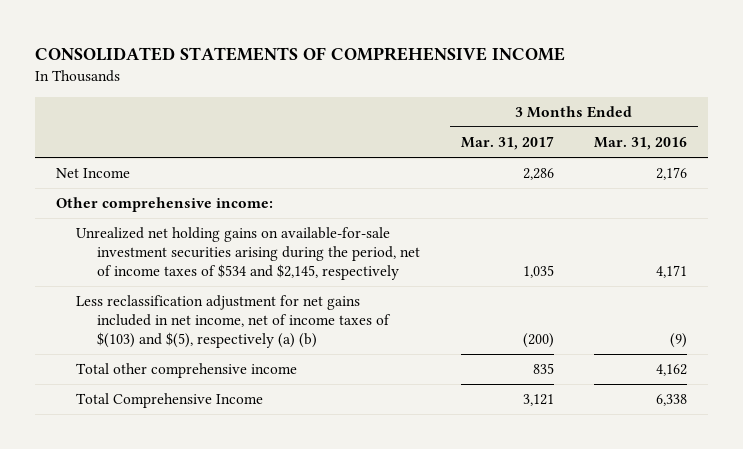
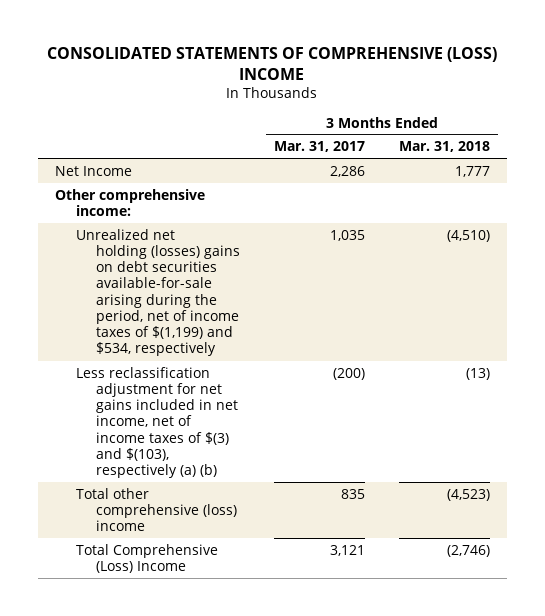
[35,46,566,61] CONSOLIDATED STATEMENTS OF COMPREHENSIVE INCOME -> [47,46,498,80] CONSOLIDATED STATEMENTS OF COMPREHENSIVE (LOSS) INCOME
[594,137,688,151] Mar. 31, 2016 -> none
none -> [398,141,490,153] Mar. 31, 2018
[76,227,420,281] Unrealized net holding gains on available-for-sale investment securities arising during the period, net of income taxes of $534 and $2,145, respectively -> [75,228,241,357] Unrealized net holding (losses) gains on debt securities available-for-sale arising during the period, net of income taxes of $(1,199) and $534, respectively
[76,295,391,349] Less reclassification adjustment for net gains included in net income, net of income taxes of $(103) and $(5), respectively (a) (b) -> [75,366,239,479] Less reclassification adjustment for net gains included in net income, net of income taxes of $(3) and $(103), respectively (a) (b)
[76,363,298,379] Total other comprehensive income -> [75,487,238,532] Total other comprehensive (loss) income
[76,393,264,409] Total Comprehensive Income -> [75,543,218,573] Total Comprehensive (Loss) Income

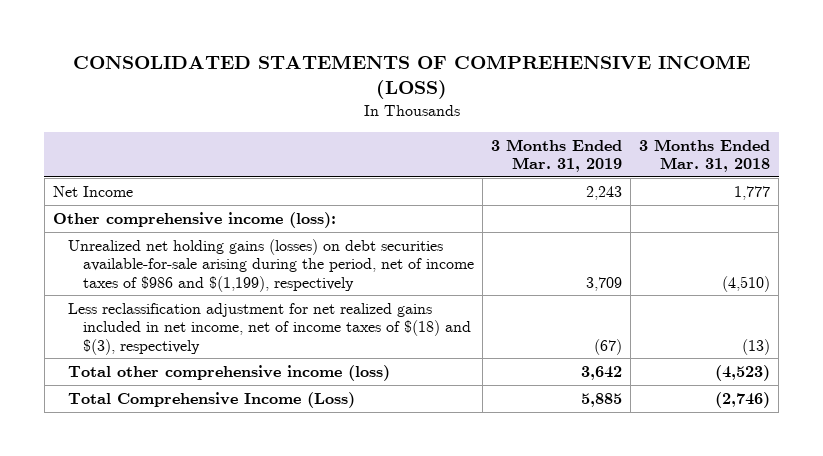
[47,46,498,80] CONSOLIDATED STATEMENTS OF COMPREHENSIVE (LOSS) INCOME -> [72,55,750,100] CONSOLIDATED STATEMENTS OF COMPREHENSIVE INCOME (LOSS)
[274,141,366,153] Mar. 31, 2017 -> none
none -> [491,138,623,172] 3 Months Ended Mar. 31, 2019
[54,188,205,216] Other comprehensive income: -> [52,211,336,228] Other comprehensive income (loss):
[75,228,241,357] Unrealized net holding (losses) gains on debt securities available-for-sale arising during the period, net of income taxes of $(1,199) and $534, respectively -> [68,238,475,292] Unrealized net holding gains (losses) on debt securities available-for-sale arising during the period, net of income taxes of $986 and $(1,199), respectively
[75,366,239,479] Less reclassification adjustment for net gains included in net income, net of income taxes of $(3) and $(103), respectively (a) (b) -> [68,302,472,355] Less reclassification adjustment for net realized gains included in net income, net of income taxes of $(18) and $(3), respectively
[75,487,238,532] Total other comprehensive (loss) income -> [68,364,391,381] Total other comprehensive income (loss)
[75,543,218,573] Total Comprehensive (Loss) Income -> [68,391,356,408] Total Comprehensive Income (Loss)

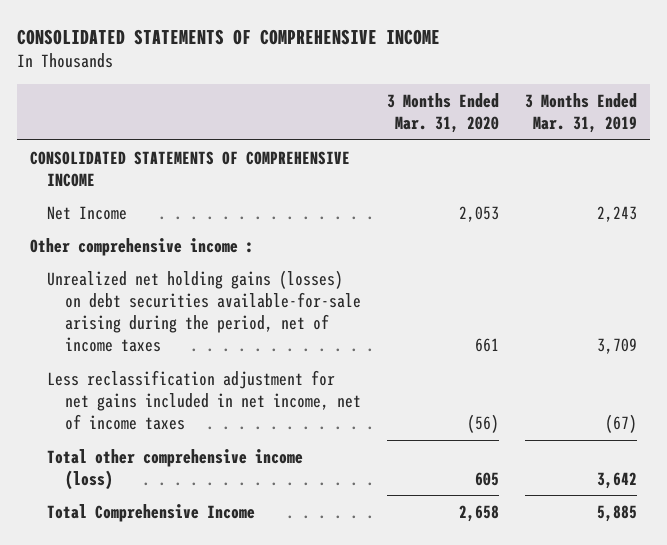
[72,55,750,100] CONSOLIDATED STATEMENTS OF COMPREHENSIVE INCOME (LOSS) -> [16,28,440,45] CONSOLIDATED STATEMENTS OF COMPREHENSIVE INCOME
[639,138,771,172] 3 Months Ended Mar. 31, 2018 -> none
none -> [386,93,499,134] 3 Months Ended Mar. 31, 2020
none -> [29,150,350,187] CONSOLIDATED STATEMENTS OF COMPREHENSIVE INCOME
[52,211,336,228] Other comprehensive income (loss): -> [29,237,254,256] Other comprehensive income :
[68,238,475,292] Unrealized net holding gains (losses) on debt securities available-for-sale arising during the period, net of income taxes of $986 and $(1,199), respectively -> [47,269,361,353] Unrealized net holding gains (losses) on debt securities available-for-sale arising during the period, net of income taxes
[68,302,472,355] Less reclassification adjustment for net realized gains included in net income, net of income taxes of $(18) and $(3), respectively -> [47,369,361,431] Less reclassification adjustment for net gains included in net income, net of income taxes
[68,391,356,408] Total Comprehensive Income (Loss) -> [47,503,256,522] Total Comprehensive Income

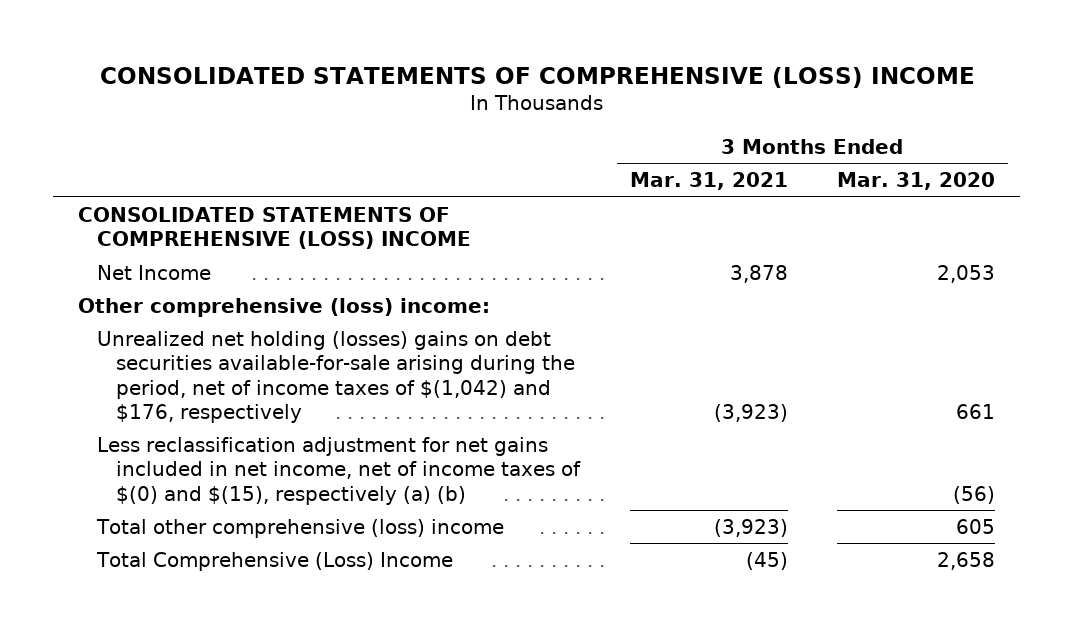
[16,28,440,45] CONSOLIDATED STATEMENTS OF COMPREHENSIVE INCOME -> [99,66,975,88] CONSOLIDATED STATEMENTS OF COMPREHENSIVE (LOSS) INCOME
[525,93,638,134] 3 Months Ended Mar. 31, 2019 -> none
none -> [629,172,788,191] Mar. 31, 2021
[29,150,350,187] CONSOLIDATED STATEMENTS OF COMPREHENSIVE INCOME -> [77,206,471,250] CONSOLIDATED STATEMENTS OF COMPREHENSIVE (LOSS) INCOME
[29,237,254,256] Other comprehensive income : -> [77,297,490,317] Other comprehensive (loss) income:
[47,269,361,353] Unrealized net holding gains (losses) on debt securities available-for-sale arising during the period, net of income taxes -> [96,330,575,423] Unrealized net holding (losses) gains on debt securities available-for-sale arising during the period, net of income taxes of $(1,042) and $176, respectively
[47,369,361,431] Less reclassification adjustment for net gains included in net income, net of income taxes -> [96,436,581,505] Less reclassification adjustment for net gains included in net income, net of income taxes of $(0) and $(15), respectively (a) (b)
[47,448,304,490] Total other comprehensive income (loss) -> [95,518,504,538] Total other comprehensive (loss) income
[47,503,256,522] Total Comprehensive Income -> [95,551,453,571] Total Comprehensive (Loss) Income

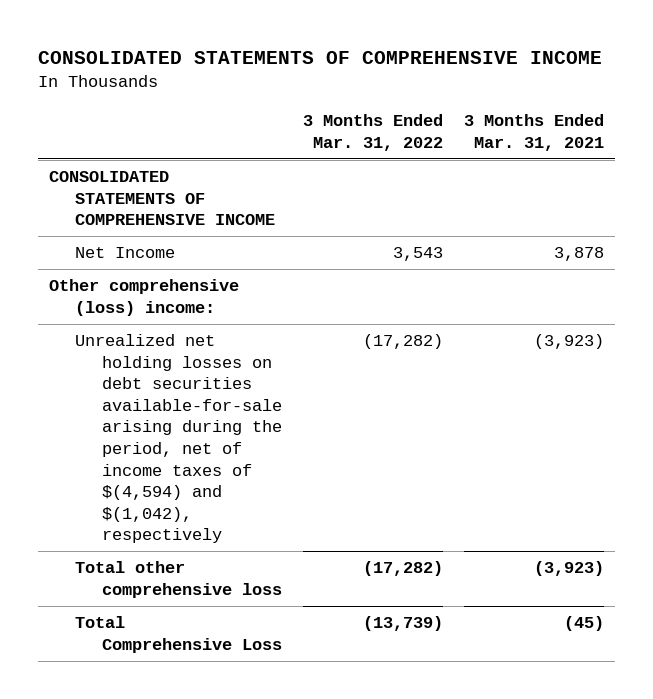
[99,66,975,88] CONSOLIDATED STATEMENTS OF COMPREHENSIVE (LOSS) INCOME -> [38,51,603,65] CONSOLIDATED STATEMENTS OF COMPREHENSIVE INCOME
[837,172,996,191] Mar. 31, 2020 -> none
none -> [303,114,444,151] 3 Months Ended Mar. 31, 2022
[77,206,471,250] CONSOLIDATED STATEMENTS OF COMPREHENSIVE (LOSS) INCOME -> [48,171,276,226] CONSOLIDATED STATEMENTS OF COMPREHENSIVE INCOME
[96,436,581,505] Less reclassification adjustment for net gains included in net income, net of income taxes of $(0) and $(15), respectively (a) (b) -> none
[96,330,575,423] Unrealized net holding (losses) gains on debt securities available-for-sale arising during the period, net of income taxes of $(1,042) and $176, respectively -> [75,334,283,544] Unrealized net holding losses on debt securities available-for-sale arising during the period, net of income taxes of $(4,594) and $(1,042), respectively
[95,518,504,538] Total other comprehensive (loss) income -> [75,561,283,598] Total other comprehensive loss
[95,551,453,571] Total Comprehensive (Loss) Income -> [75,616,283,653] Total Comprehensive Loss

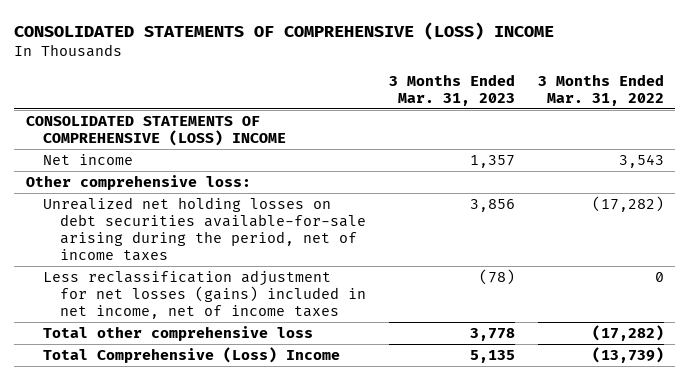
[38,51,603,65] CONSOLIDATED STATEMENTS OF COMPREHENSIVE INCOME -> [14,21,555,40] CONSOLIDATED STATEMENTS OF COMPREHENSIVE (LOSS) INCOME
[464,114,605,151] 3 Months Ended Mar. 31, 2021 -> none
none -> [388,73,515,107] 3 Months Ended Mar. 31, 2023
[48,171,276,226] CONSOLIDATED STATEMENTS OF COMPREHENSIVE INCOME -> [25,115,286,146] CONSOLIDATED STATEMENTS OF COMPREHENSIVE (LOSS) INCOME
[75,247,176,259] Net Income -> [42,153,133,165] Net income
[48,279,239,316] Other comprehensive (loss) income: -> [25,174,251,190] Other comprehensive loss:
[75,334,283,544] Unrealized net holding losses on debt securities available-for-sale arising during the period, net of income taxes of $(4,594) and $(1,042), respectively -> [42,196,366,262] Unrealized net holding losses on debt securities available-for-sale arising during the period, net of income taxes
none -> [42,269,366,320] Less reclassification adjustment for net losses (gains) included in net income, net of income taxes
[75,616,283,653] Total Comprehensive Loss -> [42,346,340,363] Total Comprehensive (Loss) Income

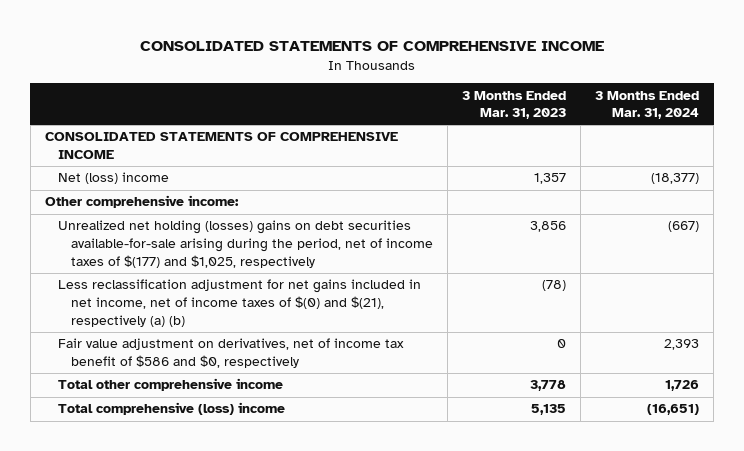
[14,21,555,40] CONSOLIDATED STATEMENTS OF COMPREHENSIVE (LOSS) INCOME -> [139,41,604,52] CONSOLIDATED STATEMENTS OF COMPREHENSIVE INCOME
[537,73,664,107] 3 Months Ended Mar. 31, 2022 -> none
none -> [595,90,700,120] 3 Months Ended Mar. 31, 2024
[25,115,286,146] CONSOLIDATED STATEMENTS OF COMPREHENSIVE (LOSS) INCOME -> [44,132,398,159] CONSOLIDATED STATEMENTS OF COMPREHENSIVE INCOME
[42,153,133,165] Net income -> [57,172,169,185] Net (loss) income
[25,174,251,190] Other comprehensive loss: -> [44,195,239,209] Other comprehensive income:
[42,196,366,262] Unrealized net holding losses on debt securities available-for-sale arising during the period, net of income taxes -> [57,220,434,268] Unrealized net holding (losses) gains on debt securities available-for-sale arising during the period, net of income taxes of $(177) and $1,025, respectively
[42,269,366,320] Less reclassification adjustment for net losses (gains) included in net income, net of income taxes -> [57,279,421,327] Less reclassification adjustment for net gains included in net income, net of income taxes of $(0) and $(21), respectively (a) (b)
none -> [57,338,404,368] Fair value adjustment on derivatives, net of income tax benefit of $586 and $0, respectively
[42,325,313,341] Total other comprehensive loss -> [57,378,283,392] Total other comprehensive income
[42,346,340,363] Total Comprehensive (Loss) Income -> [57,402,285,416] Total comprehensive (loss) income

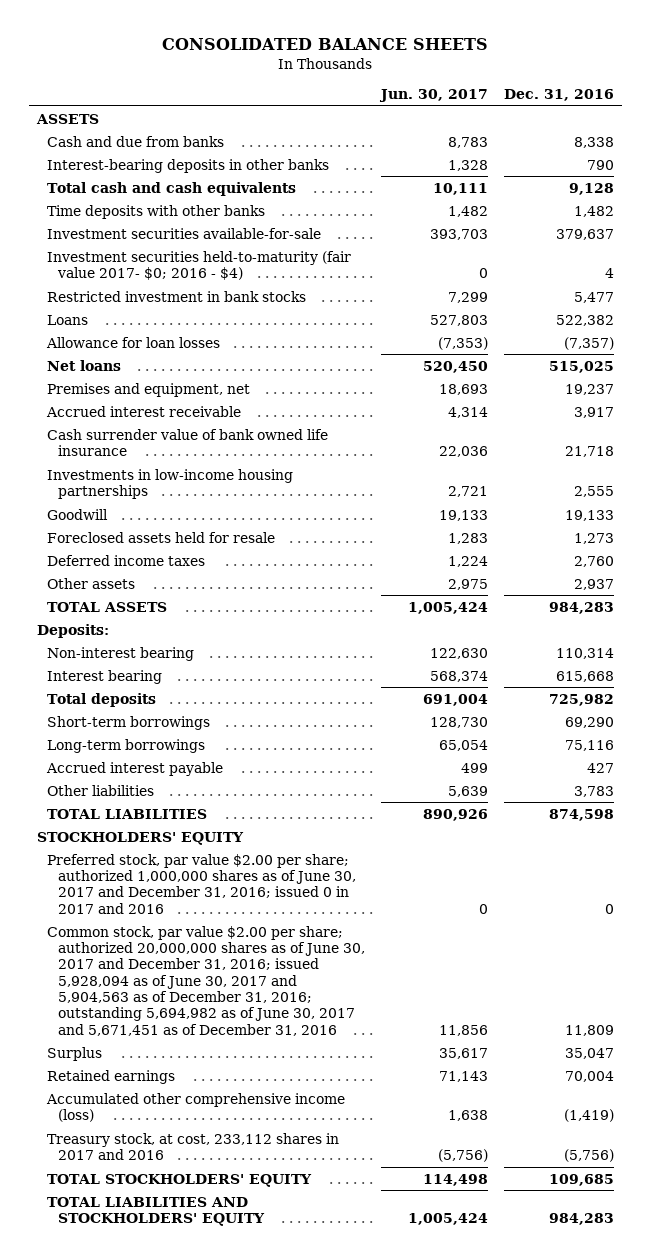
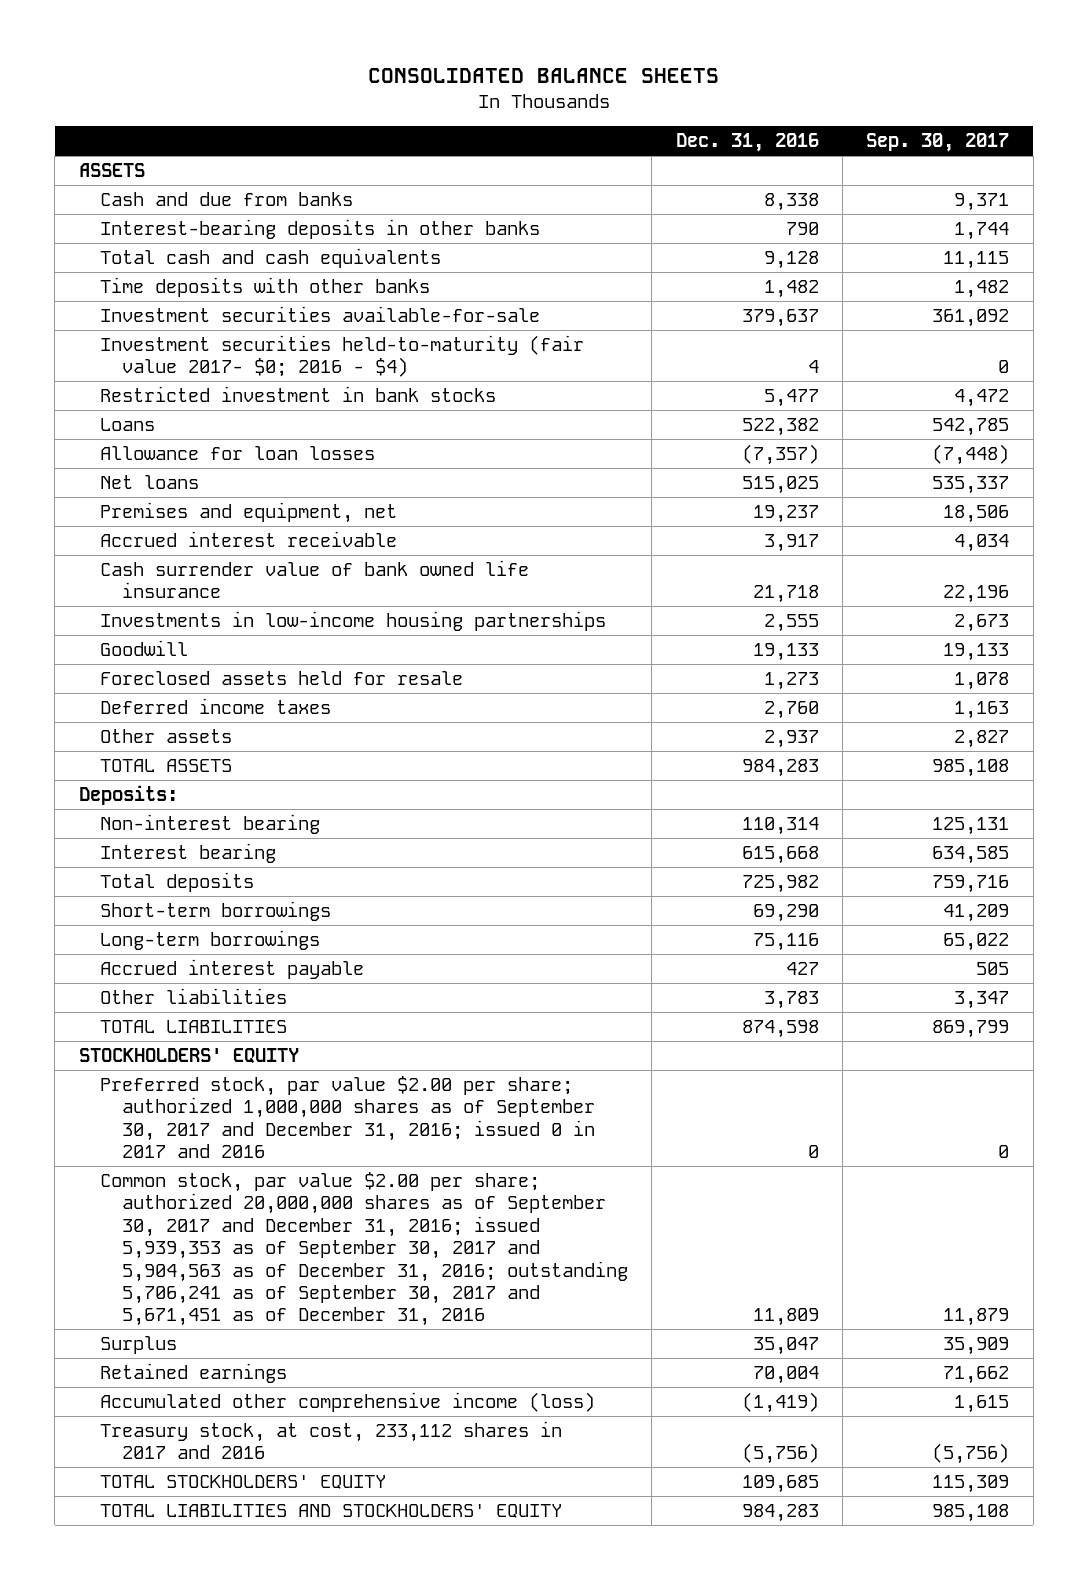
[378,89,488,103] Jun. 30, 2017 -> none
none -> [866,133,1010,153] Sep. 30, 2017
[47,853,356,914] Preferred stock, par value $2.00 per share; authorized 1,000,000 shares as of June 30, 2017 and December 31, 2016; issued 0 in 2017 and 2016 -> [100,1075,595,1159] Preferred stock, par value $2.00 per share; authorized 1,000,000 shares as of September 30, 2017 and December 31, 2016; issued 0 in 2017 and 2016
[47,925,365,1036] Common stock, par value $2.00 per share; authorized 20,000,000 shares as of June 30, 2017 and December 31, 2016; issued 5,928,094 as of June 30, 2017 and 5,904,563 as of December 31, 2016; outstanding 5,694,982 as of June 30, 2017 and 5,671,451 as of December 31, 2016 -> [100,1171,628,1327] Common stock, par value $2.00 per share; authorized 20,000,000 shares as of September 30, 2017 and December 31, 2016; issued 5,939,353 as of September 30, 2017 and 5,904,563 as of December 31, 2016; outstanding 5,706,241 as of September 30, 2017 and 5,671,451 as of December 31, 2016

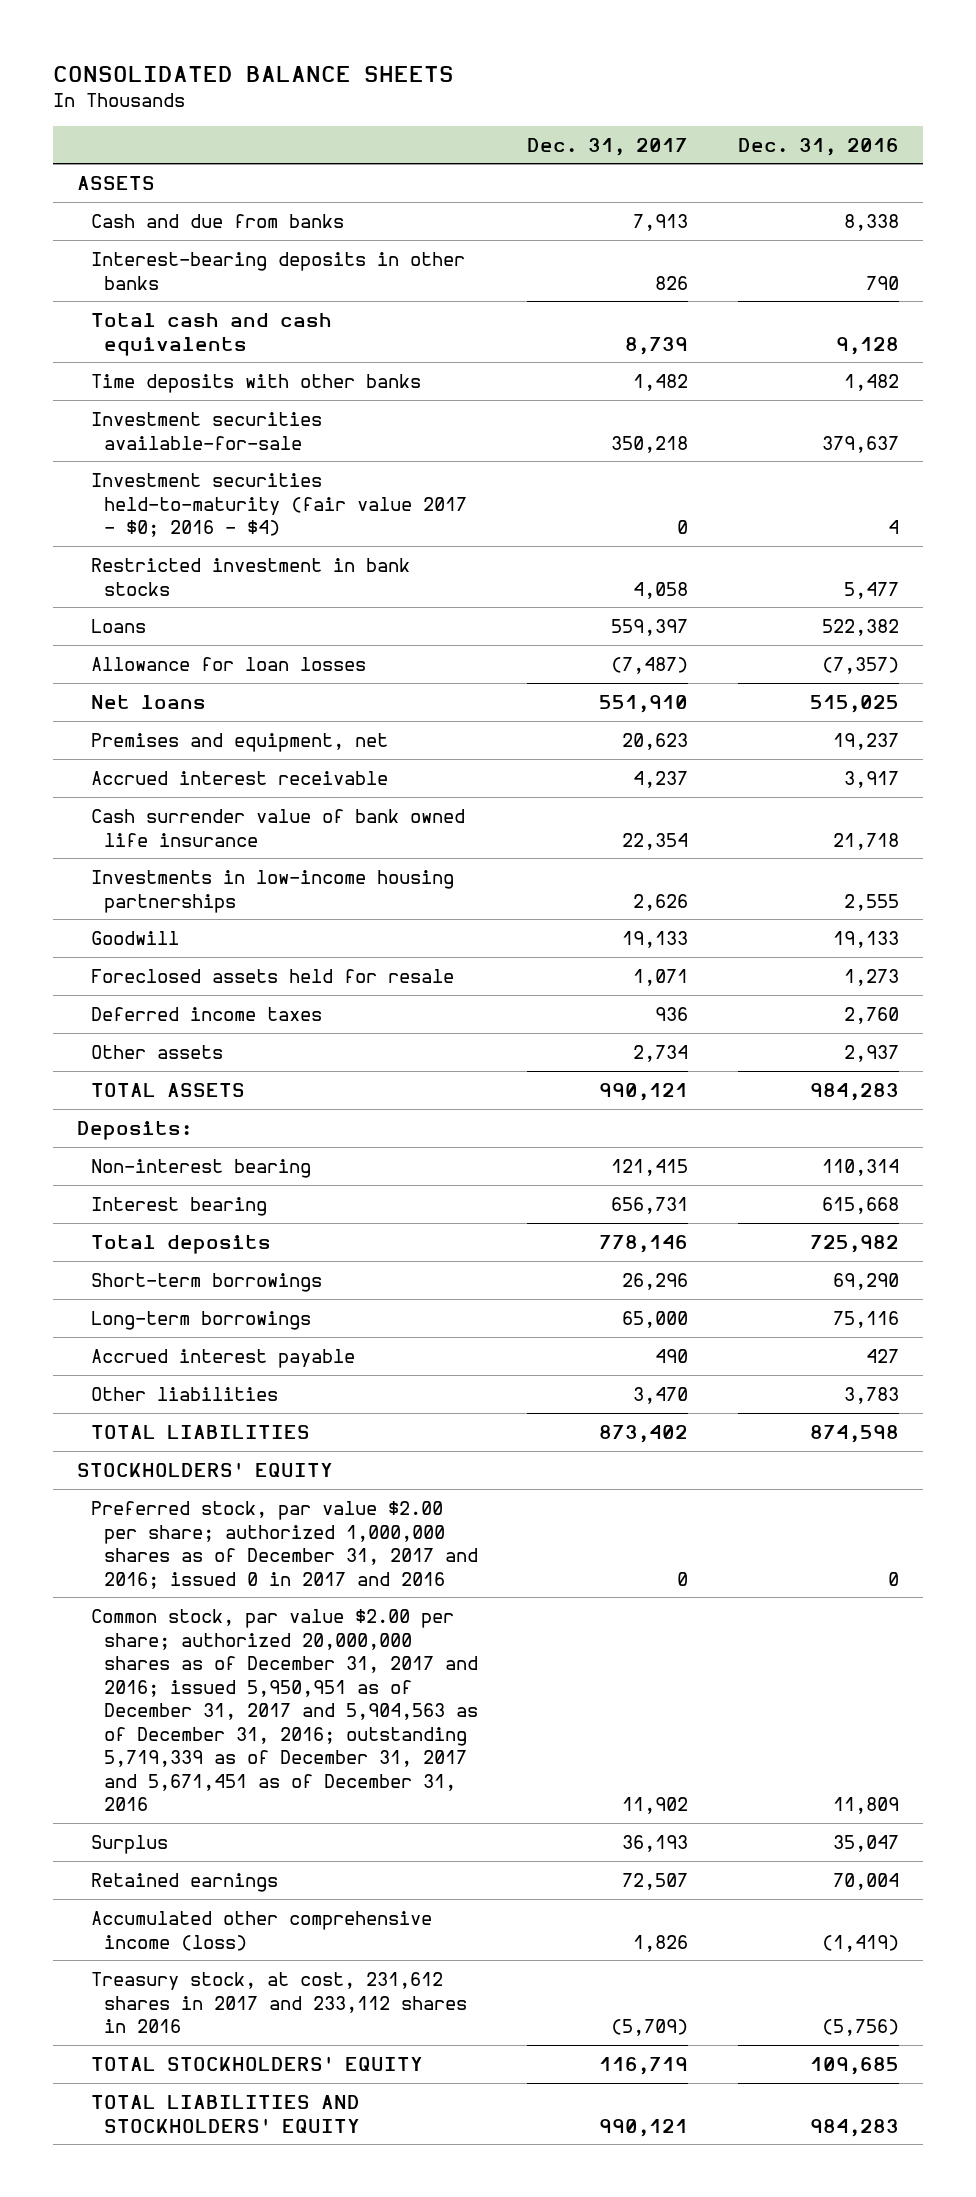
[866,133,1010,153] Sep. 30, 2017 -> none
none -> [527,137,689,156] Dec. 31, 2017
[100,334,585,378] Investment securities held-to-maturity (fair value 2017- $0; 2016 - $4) -> [90,473,468,538] Investment securities held-to-maturity (fair value 2017 - $0; 2016 - $4)
[100,1075,595,1159] Preferred stock, par value $2.00 per share; authorized 1,000,000 shares as of September 30, 2017 and December 31, 2016; issued 0 in 2017 and 2016 -> [90,1501,479,1589] Preferred stock, par value $2.00 per share; authorized 1,000,000 shares as of December 31, 2017 and 2016; issued 0 in 2017 and 2016
[100,1171,628,1327] Common stock, par value $2.00 per share; authorized 20,000,000 shares as of September 30, 2017 and December 31, 2016; issued 5,939,353 as of September 30, 2017 and 5,904,563 as of December 31, 2016; outstanding 5,706,241 as of September 30, 2017 and 5,671,451 as of December 31, 2016 -> [90,1609,479,1812] Common stock, par value $2.00 per share; authorized 20,000,000 shares as of December 31, 2017 and 2016; issued 5,950,951 as of December 31, 2017 and 5,904,563 as of December 31, 2016; outstanding 5,719,339 as of December 31, 2017 and 5,671,451 as of December 31, 2016
[100,1420,563,1460] Treasury stock, at cost, 233,112 shares in 2017 and 2016 -> [90,1972,468,2034] Treasury stock, at cost, 231,612 shares in 2017 and 233,112 shares in 2016

